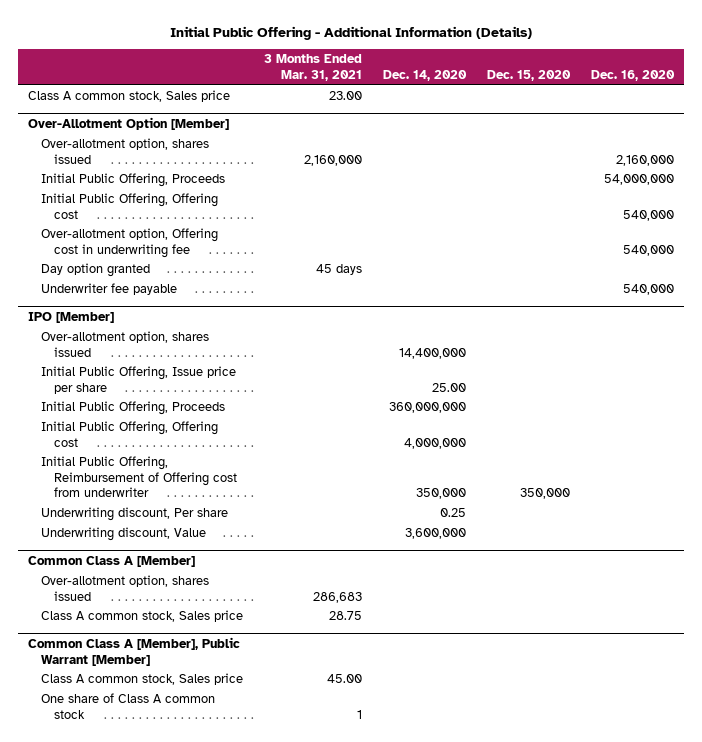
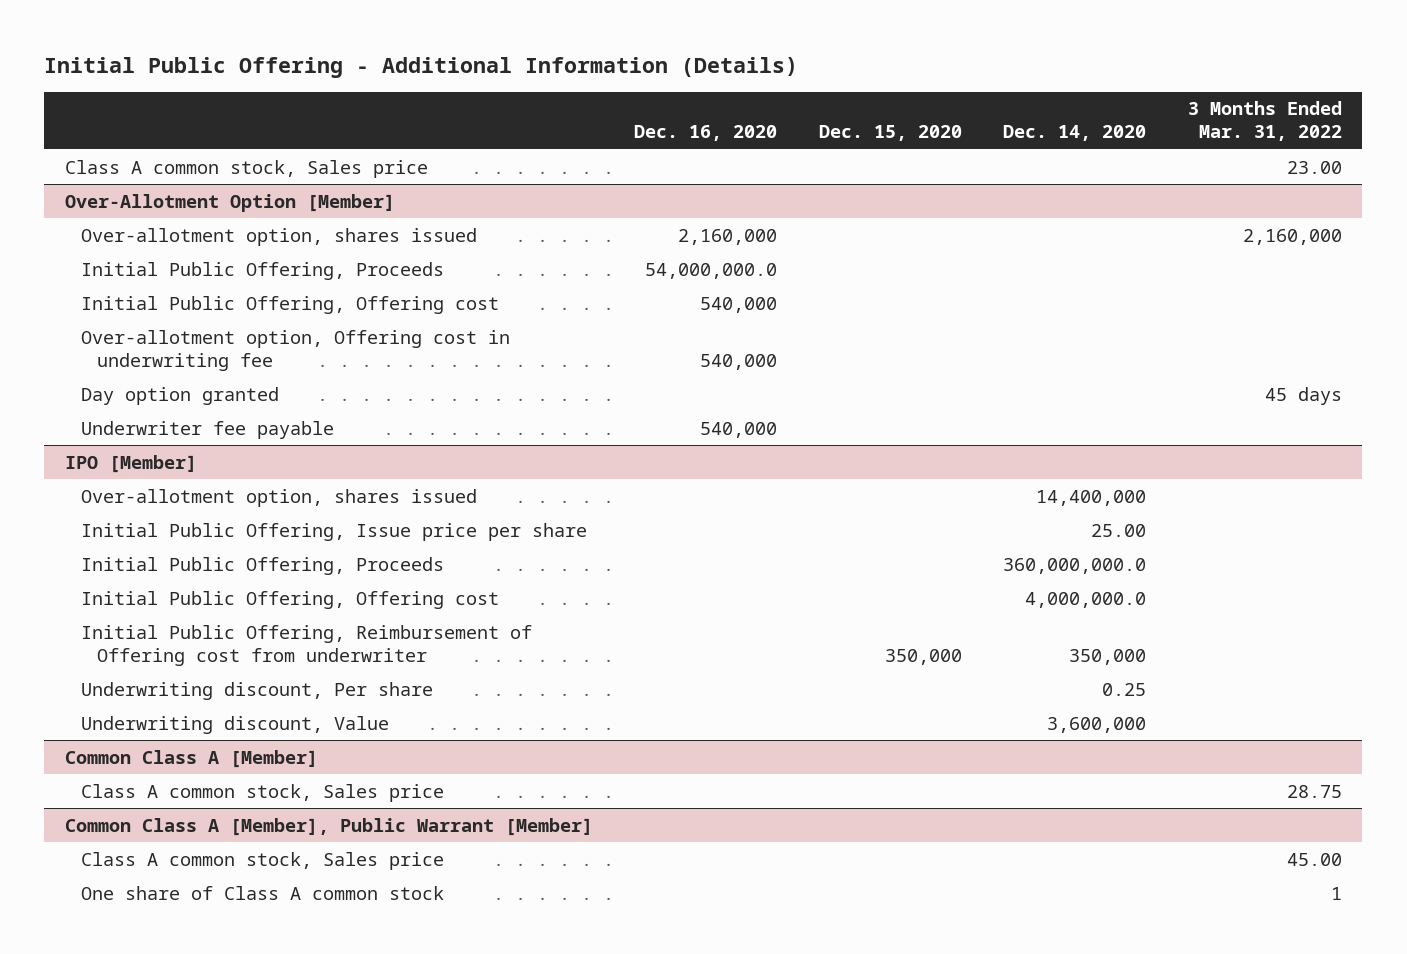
[264,54,363,81] 3 Months Ended Mar. 31, 2021 -> none
none -> [1187,101,1342,142] 3 Months Ended Mar. 31, 2022
[603,174,674,186] 54,000,000 -> [645,262,778,279] 54,000,000.0
[388,402,466,414] 360,000,000 -> [1003,557,1147,574] 360,000,000.0
[403,437,466,449] 4,000,000 -> [1025,591,1147,608] 4,000,000.0
[41,575,210,601] Over-allotment option, shares issued -> none

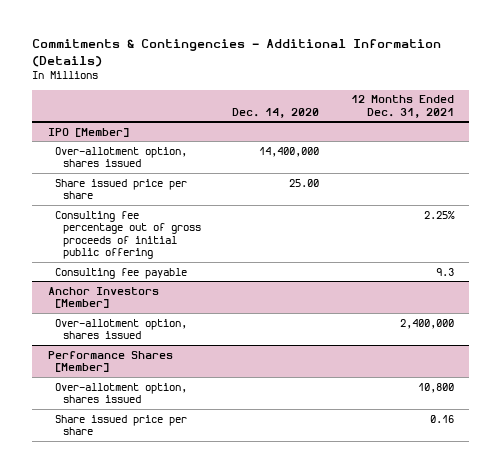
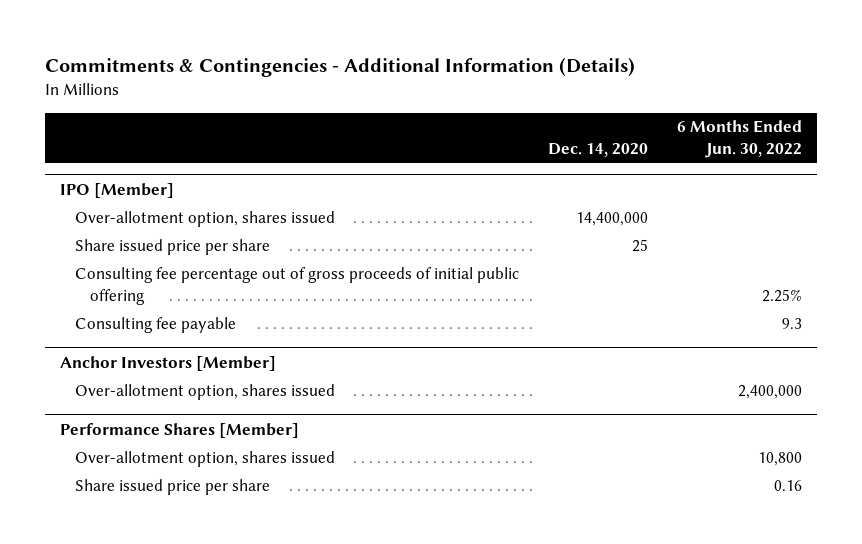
[350,95,454,118] 12 Months Ended Dec. 31, 2021 -> none
none -> [677,120,803,159] 6 Months Ended Jun. 30, 2022
[289,178,320,187] 25.00 -> [632,238,649,252] 25

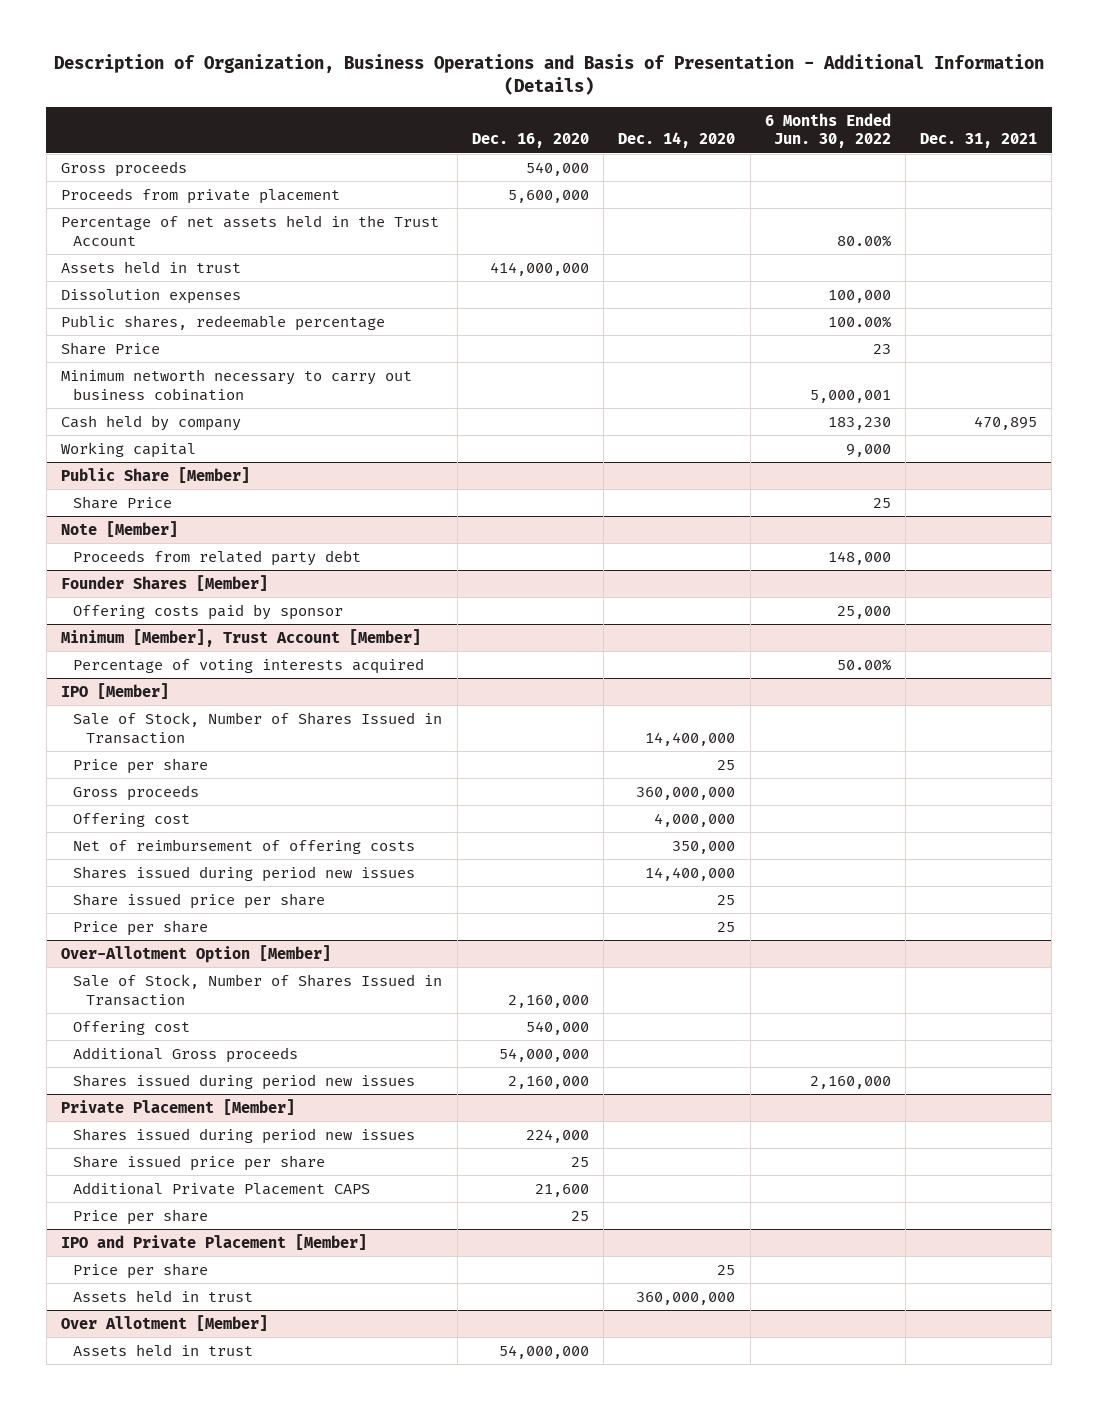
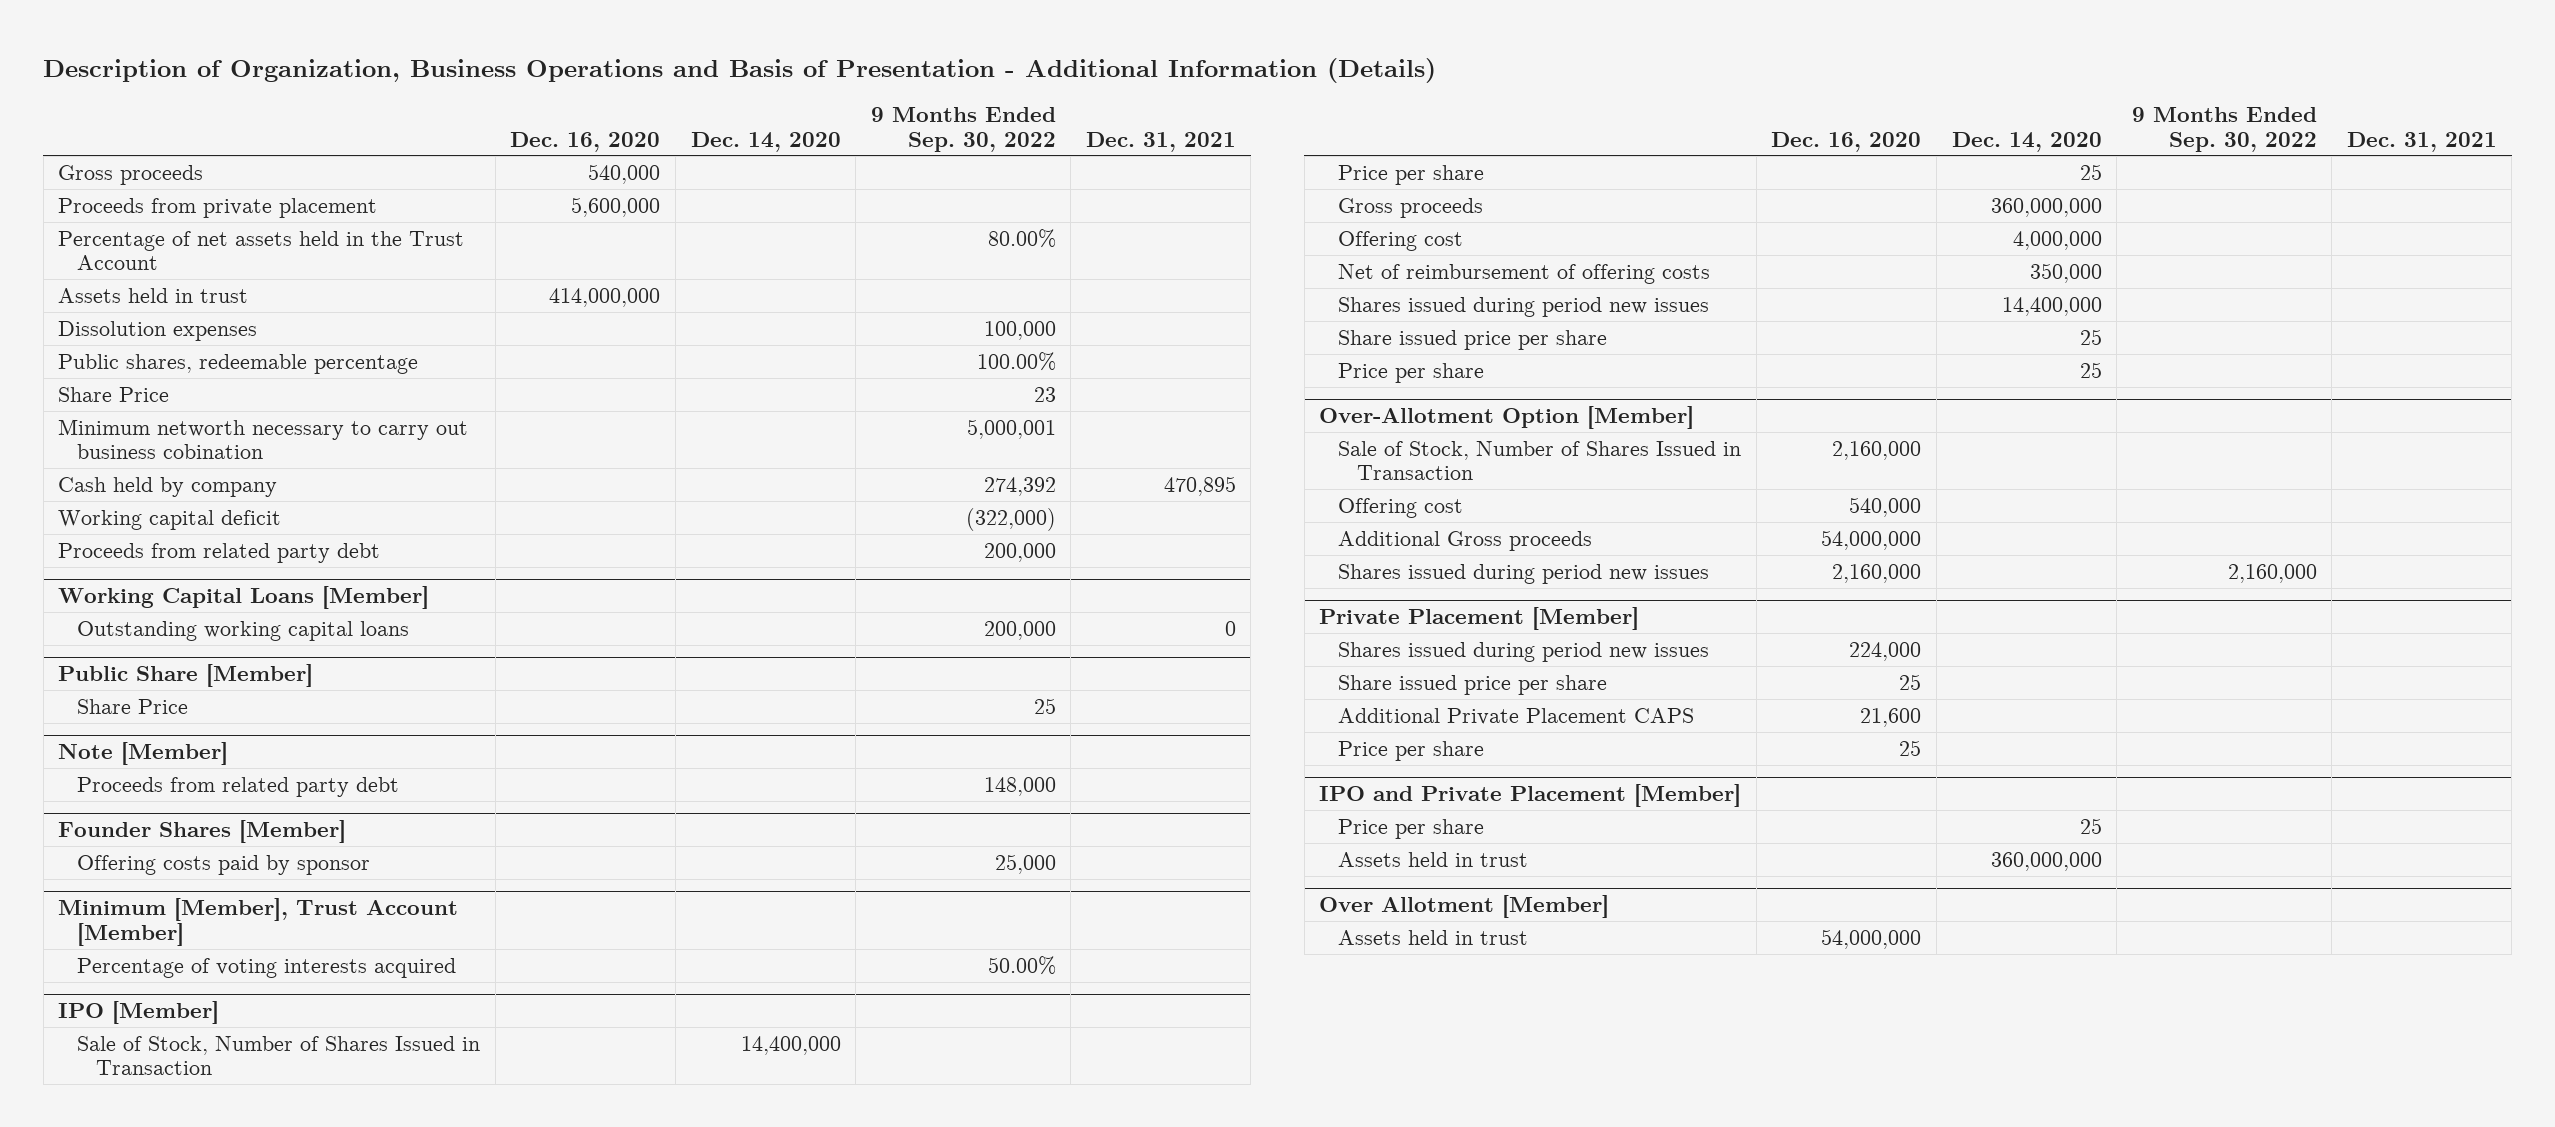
[764,112,891,149] 6 Months Ended Jun. 30, 2022 -> none
none -> [870,106,1056,152] 9 Months Ended Sep. 30, 2022
[60,441,196,458] Working capital -> [58,509,282,530] Working capital deficit
none -> [58,542,381,563] Proceeds from related party debt
none -> [58,586,430,610] Working Capital Loans [Member]
none -> [77,620,410,641] Outstanding working capital loans

